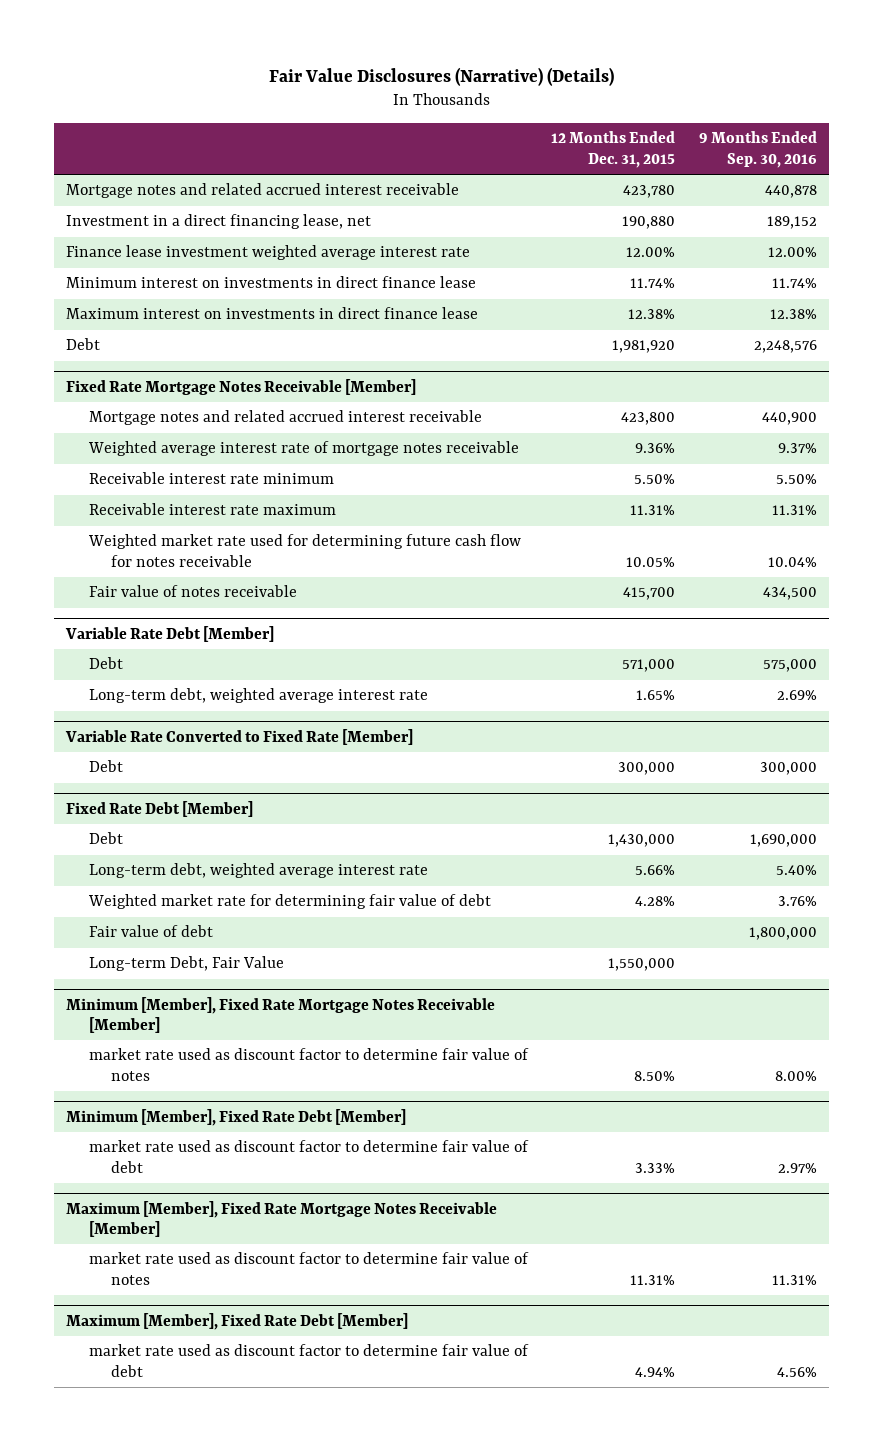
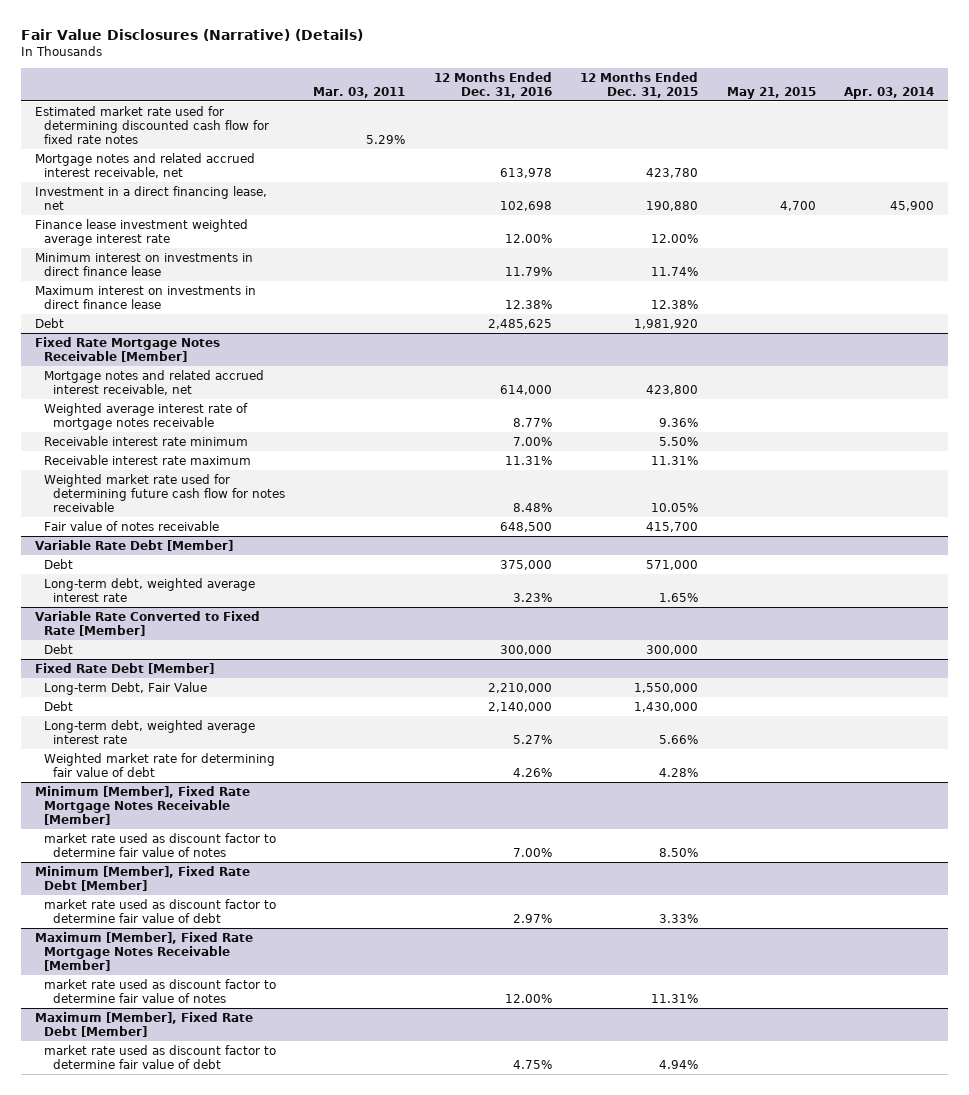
[698,131,817,168] 9 Months Ended Sep. 30, 2016 -> none
none -> [313,86,406,98] Mar. 03, 2011
none -> [433,71,552,98] 12 Months Ended Dec. 31, 2016
none -> [726,86,816,99] May 21, 2015
none -> [844,86,935,99] Apr. 03, 2014
none -> [35,105,270,145] Estimated market rate used for determining discounted cash flow for fixed rate notes
[66,183,460,199] Mortgage notes and related accrued interest receivable -> [35,152,256,179] Mortgage notes and related accrued interest receivable, net
[88,410,482,426] Mortgage notes and related accrued interest receivable -> [44,369,265,396] Mortgage notes and related accrued interest receivable, net
[88,956,284,972] Long-term Debt, Fair Value -> [44,681,208,695] Long-term Debt, Fair Value
[88,925,213,938] Fair value of debt -> none

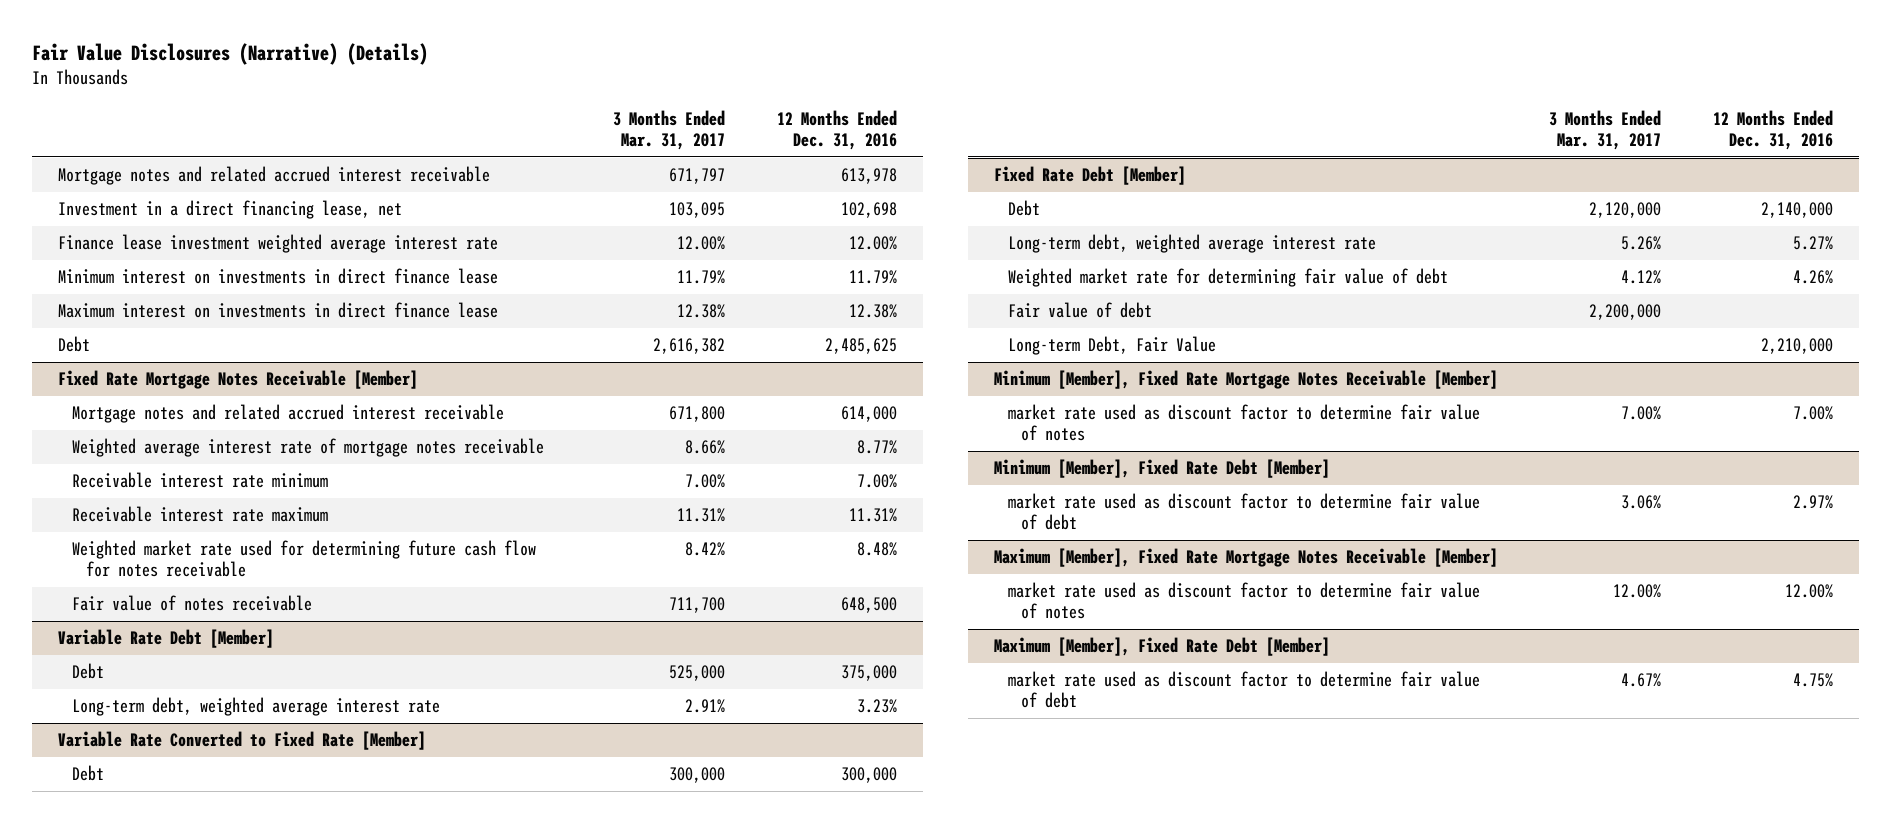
[313,86,406,98] Mar. 03, 2011 -> none
[580,71,699,98] 12 Months Ended Dec. 31, 2015 -> none
[726,86,816,99] May 21, 2015 -> none
[844,86,935,99] Apr. 03, 2014 -> none
none -> [613,109,726,151] 3 Months Ended Mar. 31, 2017
[35,105,270,145] Estimated market rate used for determining discounted cash flow for fixed rate notes -> none
[35,152,256,179] Mortgage notes and related accrued interest receivable, net -> [57,166,490,186] Mortgage notes and related accrued interest receivable
[44,369,265,396] Mortgage notes and related accrued interest receivable, net -> [71,404,504,424] Mortgage notes and related accrued interest receivable
none -> [1007,302,1152,319] Fair value of debt
[44,681,208,695] Long-term Debt, Fair Value -> [1007,336,1216,356] Long-term Debt, Fair Value

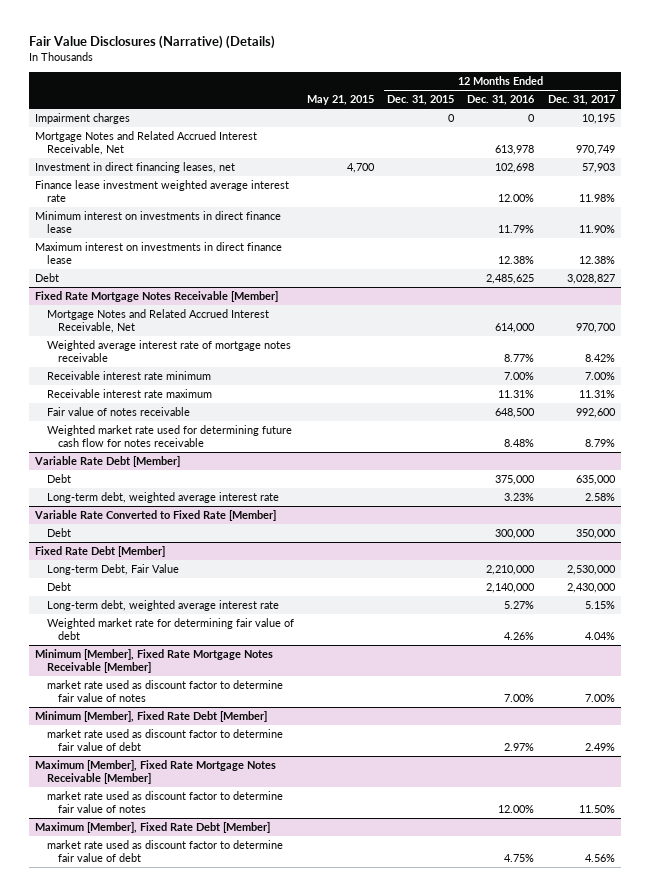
[613,109,726,151] 3 Months Ended Mar. 31, 2017 -> none
none -> [306,95,374,106] May 21, 2015
none -> [387,95,455,106] Dec. 31, 2015
none -> [547,95,615,106] Dec. 31, 2017
none -> [35,113,131,125] Impairment charges
[57,166,490,186] Mortgage notes and related accrued interest receivable -> [35,131,258,156] Mortgage Notes and Related Accrued Interest Receivable, Net
[57,200,402,220] Investment in a direct financing lease, net -> [35,162,236,174] Investment in direct financing leases, net
[71,404,504,424] Mortgage notes and related accrued interest receivable -> [46,309,269,334] Mortgage Notes and Related Accrued Interest Receivable, Net
[71,540,536,578] Weighted market rate used for determining future cash flow for notes receivable -> [46,425,292,448] Weighted market rate used for determining future cash flow for notes receivable
[1007,336,1216,356] Long-term Debt, Fair Value -> [46,564,179,576] Long-term Debt, Fair Value
[1007,302,1152,319] Fair value of debt -> none

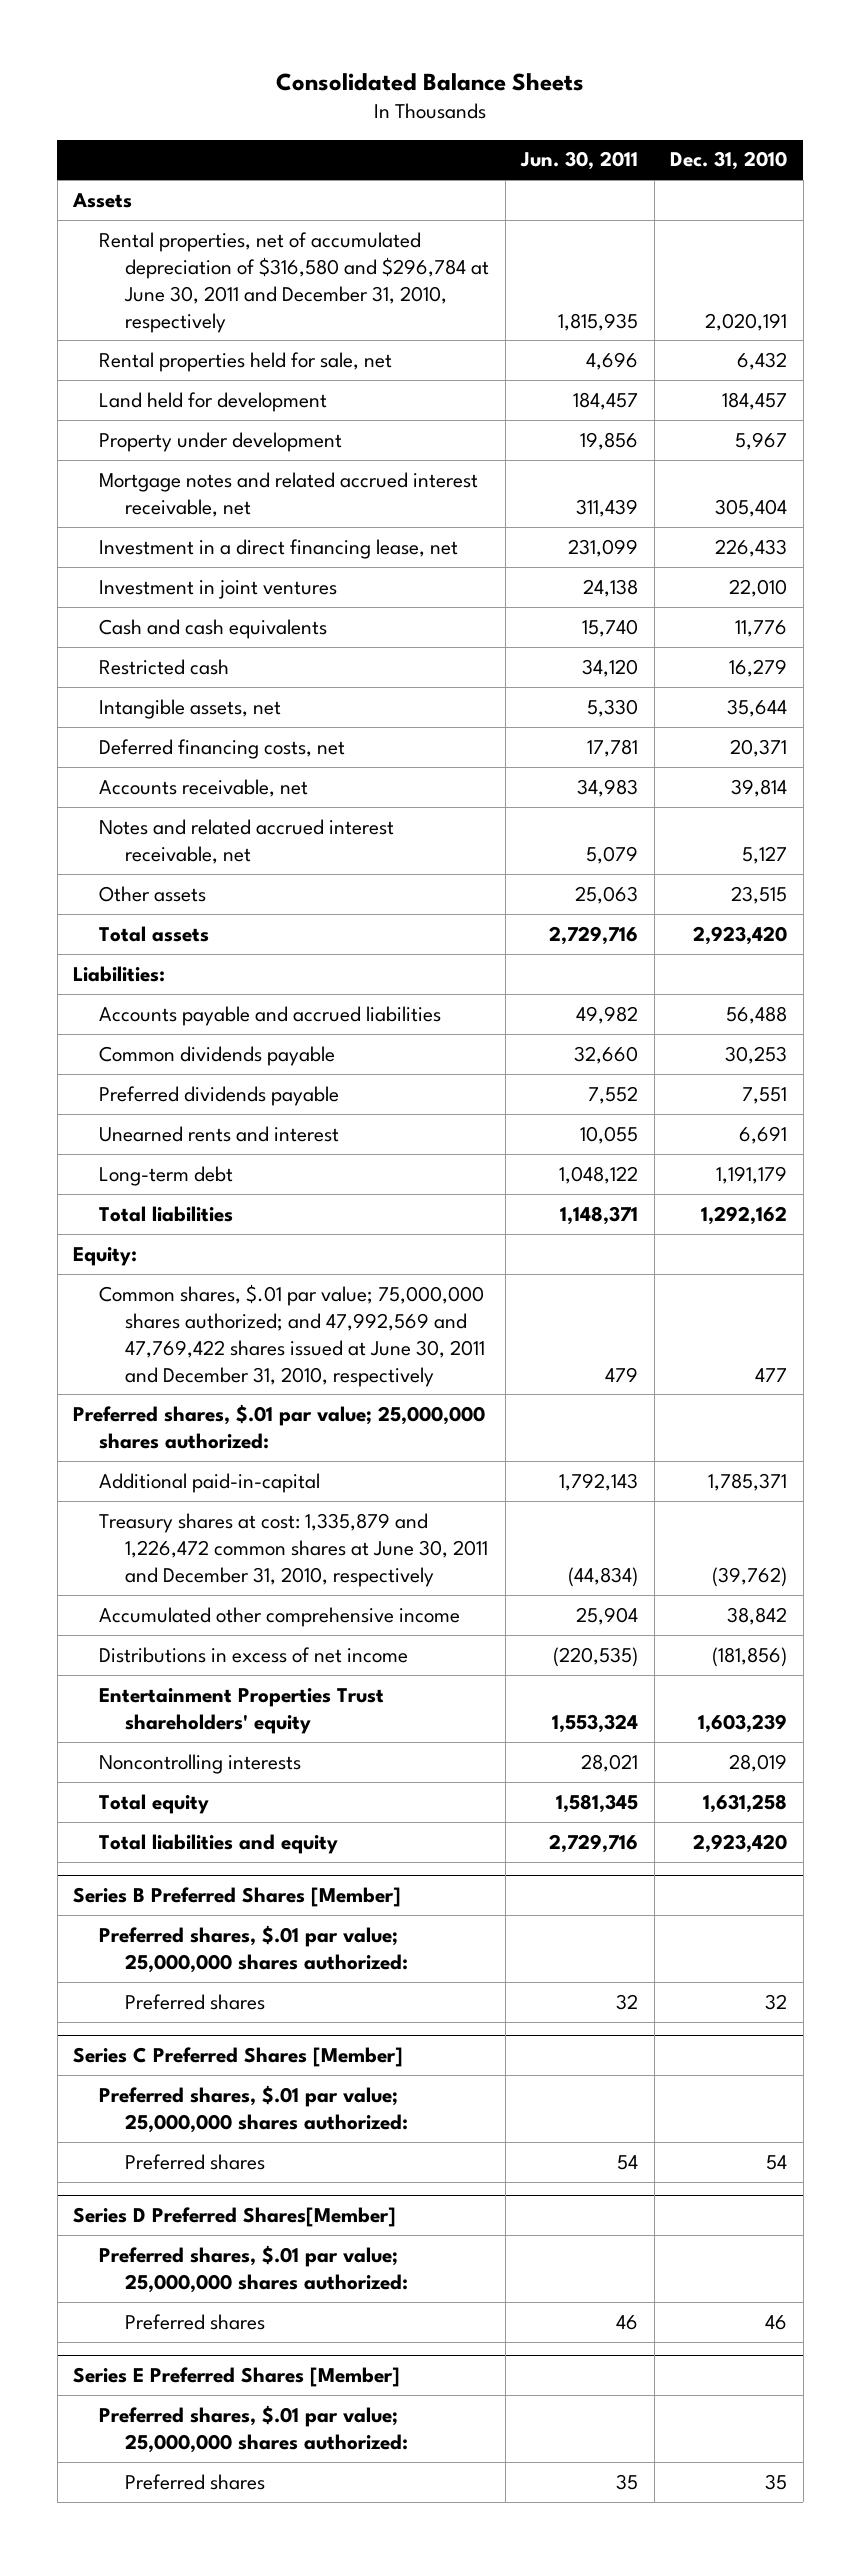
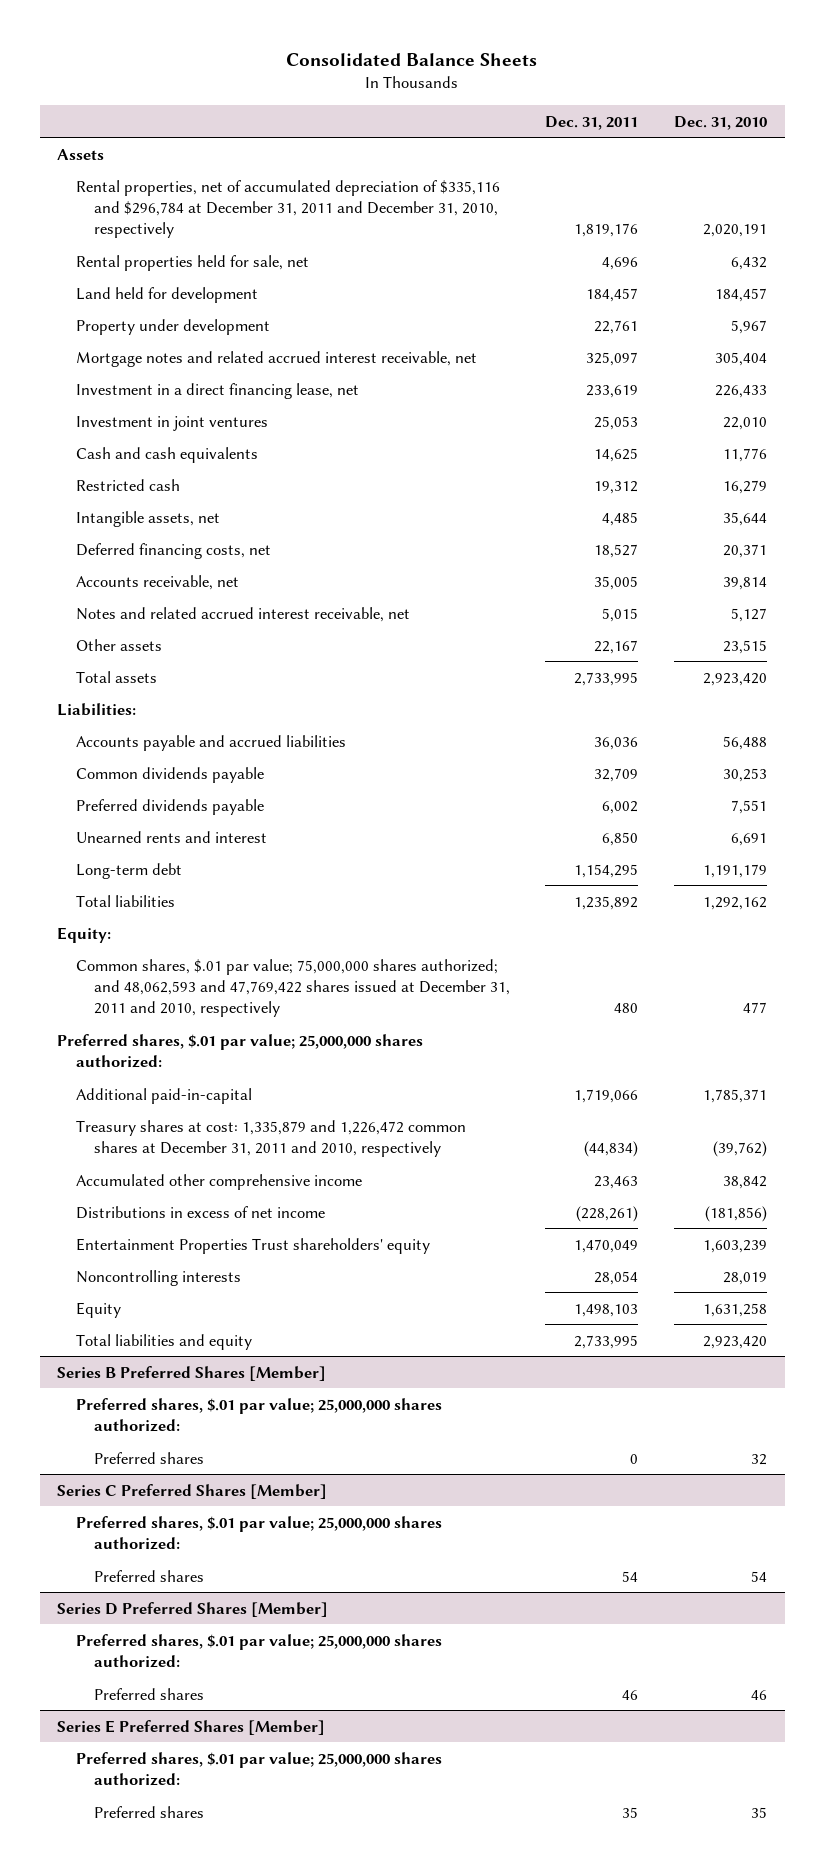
[520,151,639,171] Jun. 30, 2011 -> none
none -> [545,115,639,130] Dec. 31, 2011
[99,231,490,333] Rental properties, net of accumulated depreciation of $316,580 and $296,784 at June 30, 2011 and December 31, 2010, respectively -> [75,179,500,239] Rental properties, net of accumulated depreciation of $335,116 and $296,784 at December 31, 2011 and December 31, 2010, respectively
[99,1283,486,1387] Common shares, $.01 par value; 75,000,000 shares authorized; and 47,992,569 and 47,769,422 shares issued at June 30, 2011 and December 31, 2010, respectively -> [75,958,510,1018] Common shares, $.01 par value; 75,000,000 shares authorized; and 48,062,593 and 47,769,422 shares issued at December 31, 2011 and 2010, respectively
[99,1512,489,1587] Treasury shares at cost: 1,335,879 and 1,226,472 common shares at June 30, 2011 and December 31, 2010, respectively -> [75,1119,466,1158] Treasury shares at cost: 1,335,879 and 1,226,472 common shares at December 31, 2011 and 2010, respectively
[99,1793,210,1814] Total equity -> [75,1301,121,1318] Equity
[73,2207,397,2228] Series D Preferred Shares[Member] -> [57,1601,329,1617] Series D Preferred Shares [Member]

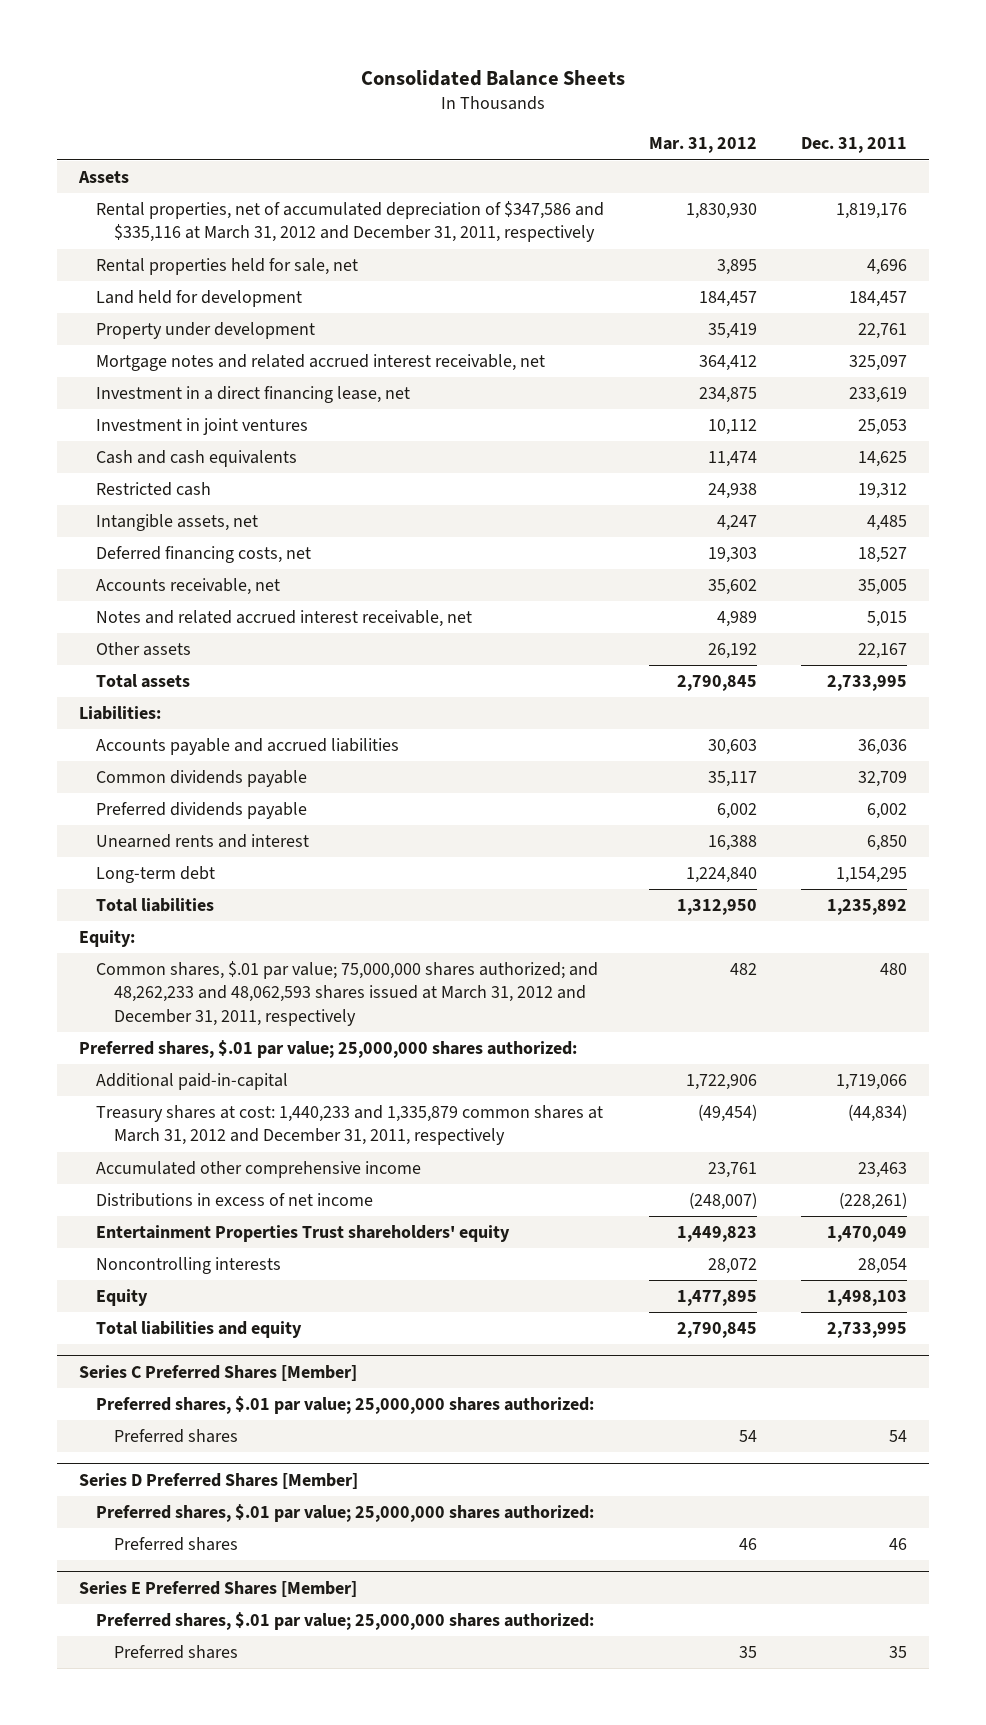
[674,115,768,130] Dec. 31, 2010 -> none
none -> [648,137,757,154] Mar. 31, 2012
[75,179,500,239] Rental properties, net of accumulated depreciation of $335,116 and $296,784 at December 31, 2011 and December 31, 2010, respectively -> [96,201,605,243] Rental properties, net of accumulated depreciation of $347,586 and $335,116 at March 31, 2012 and December 31, 2011, respectively
[75,958,510,1018] Common shares, $.01 par value; 75,000,000 shares authorized; and 48,062,593 and 47,769,422 shares issued at December 31, 2011 and 2010, respectively -> [96,961,599,1026] Common shares, $.01 par value; 75,000,000 shares authorized; and 48,262,233 and 48,062,593 shares issued at March 31, 2012 and December 31, 2011, respectively
[75,1119,466,1158] Treasury shares at cost: 1,335,879 and 1,226,472 common shares at December 31, 2011 and 2010, respectively -> [96,1105,604,1146] Treasury shares at cost: 1,440,233 and 1,335,879 common shares at March 31, 2012 and December 31, 2011, respectively
[57,1365,327,1381] Series B Preferred Shares [Member] -> none
[75,1397,442,1433] Preferred shares, $.01 par value; 25,000,000 shares authorized: -> none
[93,1451,204,1464] Preferred shares -> none

